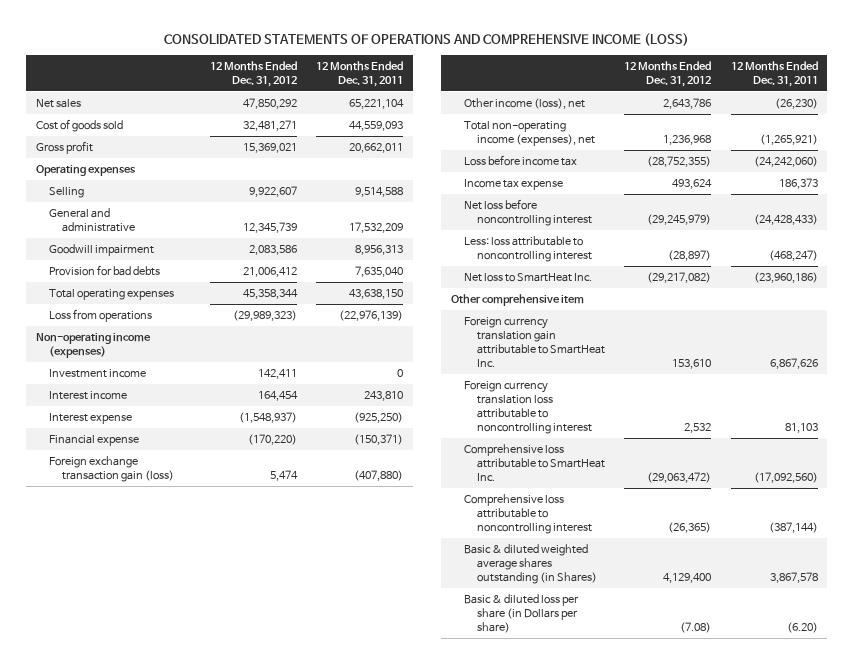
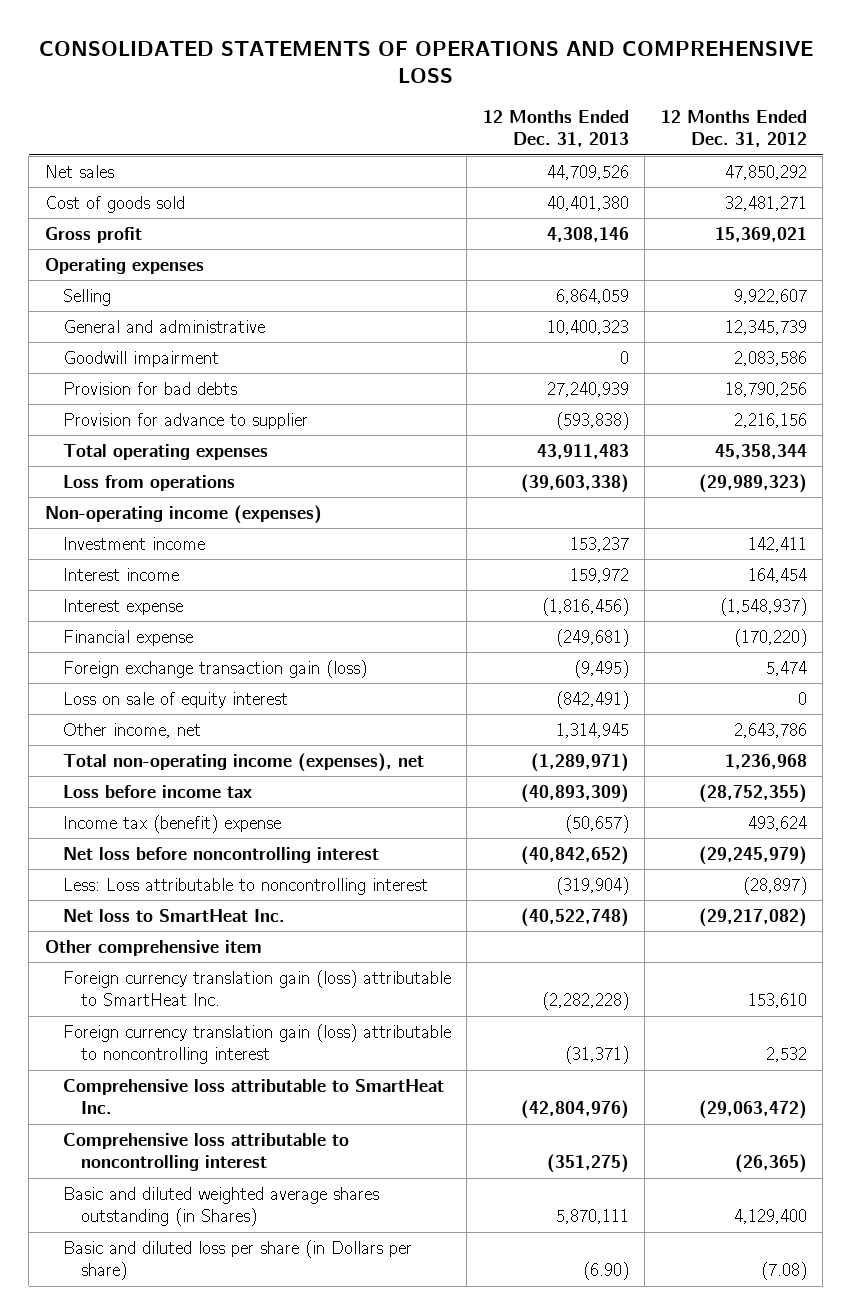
[163,32,689,46] CONSOLIDATED STATEMENTS OF OPERATIONS AND COMPREHENSIVE INCOME (LOSS) -> [38,41,813,84] CONSOLIDATED STATEMENTS OF OPERATIONS AND COMPREHENSIVE LOSS
[316,61,404,87] 12 Months Ended Dec. 31, 2011 -> none
none -> [482,109,629,148] 12 Months Ended Dec. 31, 2013
[242,267,297,278] 21,006,412 -> [724,381,807,397] 18,790,256
none -> [62,412,308,429] Provision for advance to supplier
none -> [62,691,288,708] Loss on sale of equity interest
[463,98,585,110] Other income (loss), net -> [62,722,201,738] Other income, net
[463,179,563,191] Income tax expense -> [62,814,281,833] Income tax (benefit) expense
[463,236,592,262] Less: loss attributable to noncontrolling interest -> [62,877,428,895] Less: Loss attributable to noncontrolling interest
[463,317,605,367] Foreign currency translation gain attributable to SmartHeat Inc. -> [62,969,451,1007] Foreign currency translation gain (loss) attributable to SmartHeat Inc.
[463,381,592,434] Foreign currency translation loss attributable to noncontrolling interest -> [62,1023,451,1065] Foreign currency translation gain (loss) attributable to noncontrolling interest
[463,544,597,584] Basic & diluted weighted average shares outstanding (in Shares) -> [62,1186,379,1227] Basic and diluted weighted average shares outstanding (in Shares)
[463,594,579,633] Basic & diluted loss per share (in Dollars per share) -> [62,1239,412,1281] Basic and diluted loss per share (in Dollars per share)

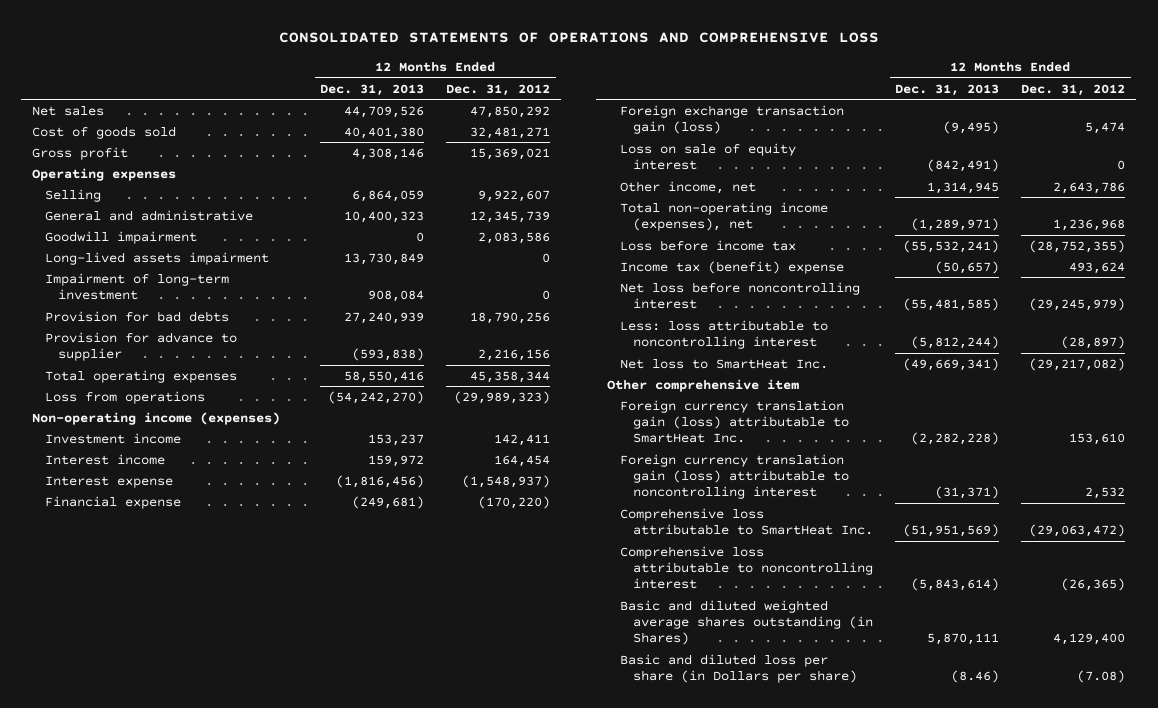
none -> [44,251,269,265] Long-lived assets impairment
none -> [44,272,229,301] Impairment of long-term investment
[536,443,629,459] 43,911,483 -> [344,370,425,383] 58,550,416
[520,473,629,493] (39,603,338) -> [328,390,425,404] (54,242,270)
[520,783,629,803] (40,893,309) -> [903,239,1000,253] (55,532,241)
[520,845,629,865] (40,842,652) -> [903,298,1000,312] (55,481,585)
[62,877,428,895] Less: Loss attributable to noncontrolling interest -> [619,319,828,350] Less: loss attributable to noncontrolling interest
[555,876,629,895] (319,904) -> [911,336,1000,350] (5,812,244)
[520,907,629,927] (40,522,748) -> [903,357,1000,371] (49,669,341)
[520,1100,629,1120] (42,804,976) -> [903,524,1000,538] (51,951,569)
[546,1154,629,1174] (351,275) -> [911,578,1000,592] (5,843,614)
[582,1262,629,1281] (6.90) -> [951,670,1000,684] (8.46)

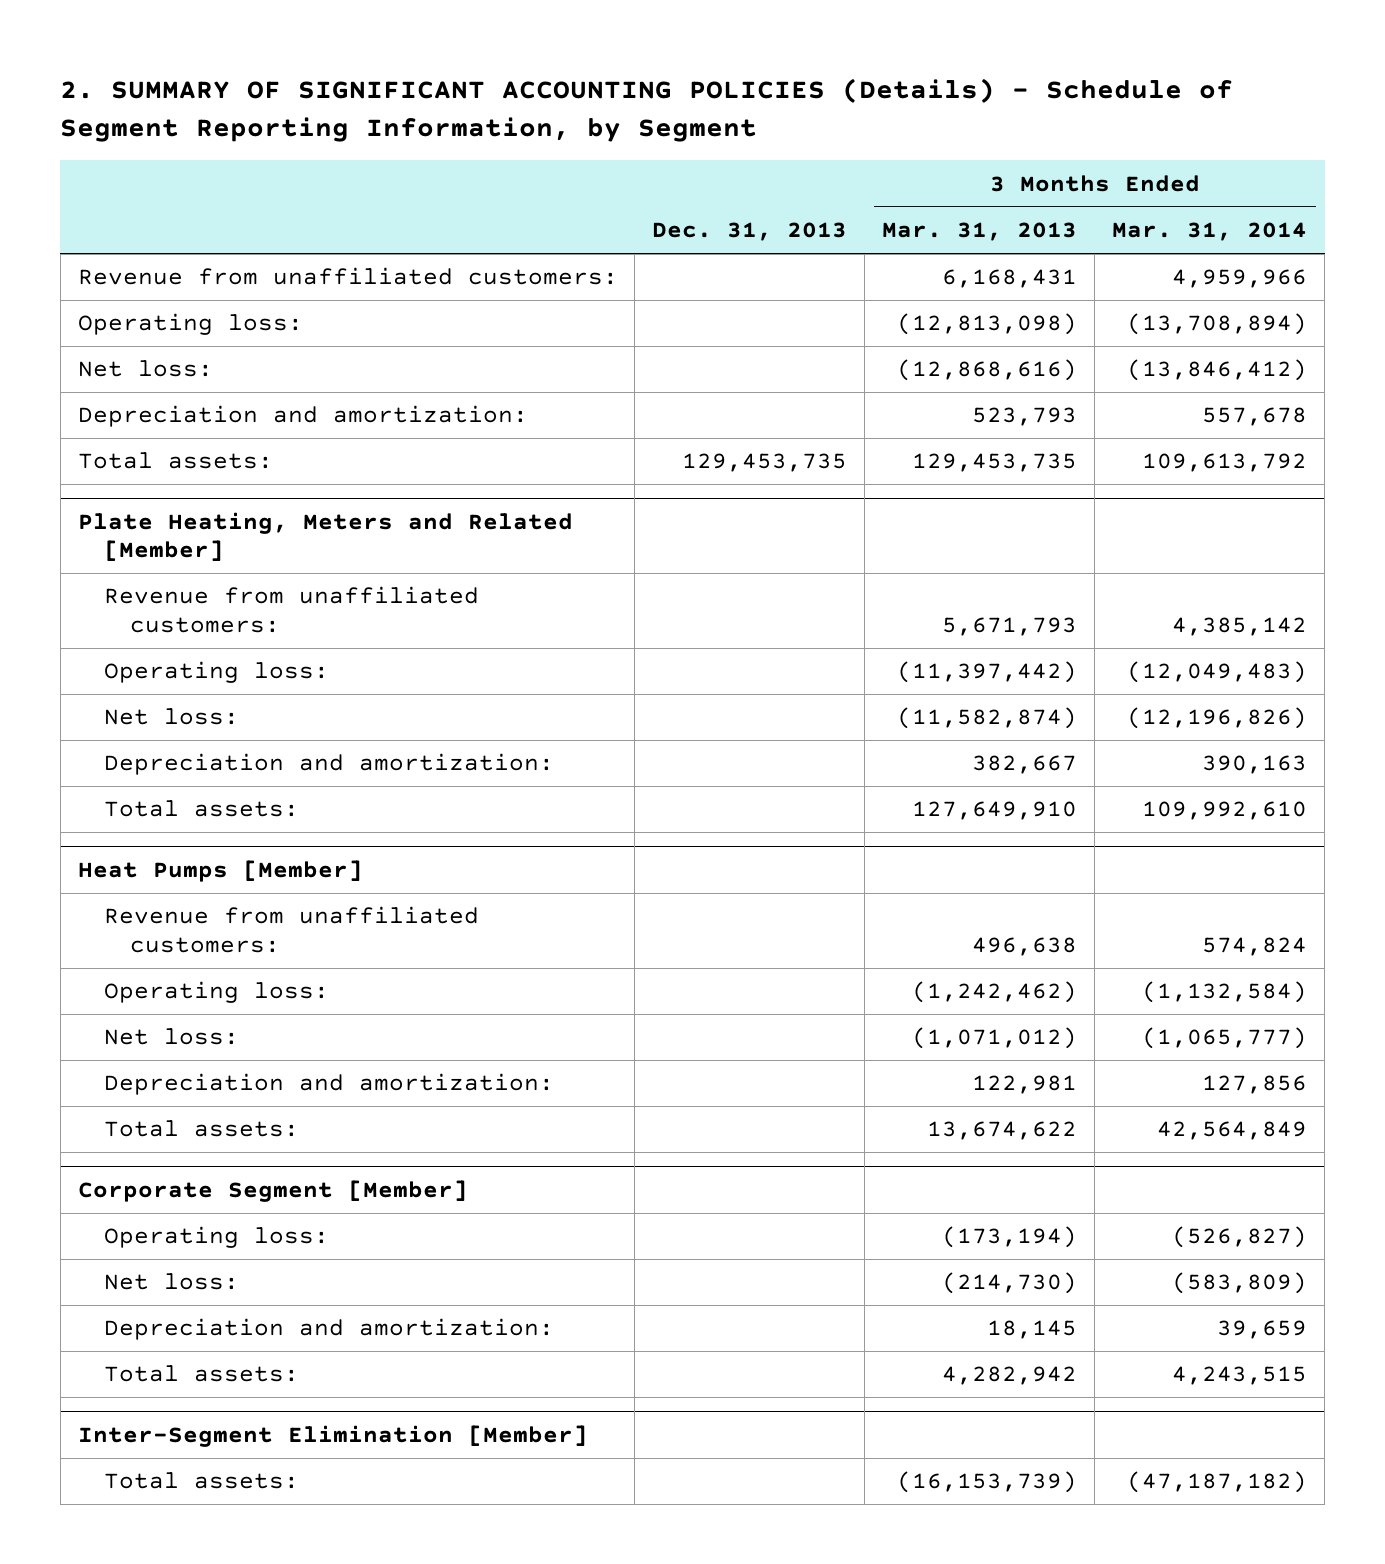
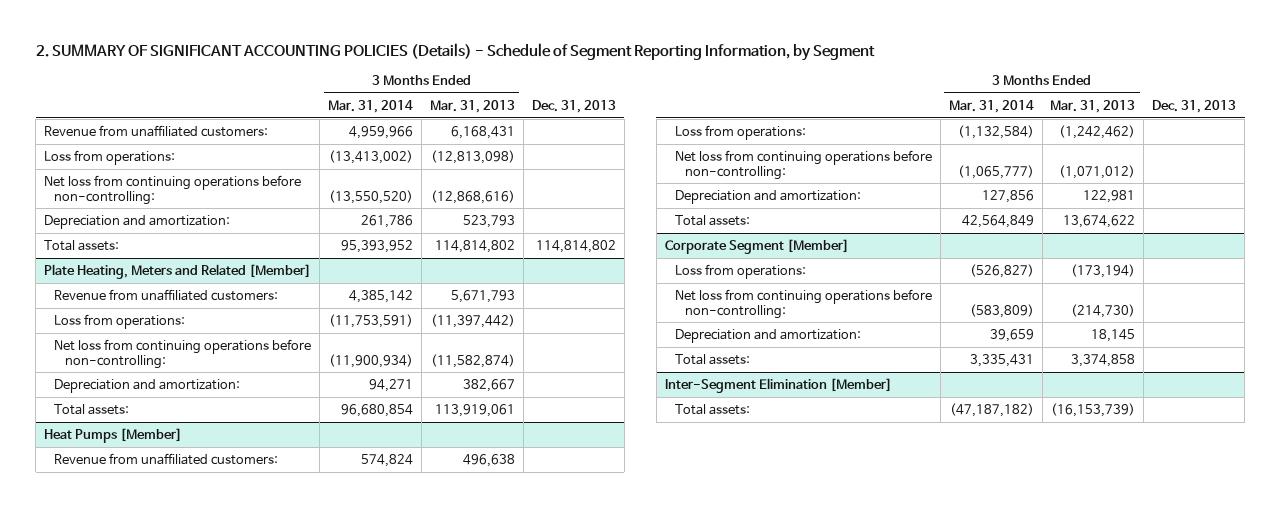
[77,313,303,336] Operating loss: -> [44,149,176,165] Loss from operations:
[1127,313,1308,336] (13,708,894) -> [329,149,414,164] (13,413,002)
[77,360,213,378] Net loss: -> [44,174,302,205] Net loss from continuing operations before non-controlling:
[1127,359,1308,382] (13,846,412) -> [329,189,414,204] (13,550,520)
[1202,407,1308,427] 557,678 -> [361,214,414,228] 261,786
[682,453,848,473] 129,453,735 -> [535,239,616,253] 114,814,802
[912,453,1078,473] 129,453,735 -> [435,239,516,253] 114,814,802
[1142,453,1308,473] 109,613,792 -> [341,239,414,253] 95,393,952
[103,661,329,684] Operating loss: -> [54,313,186,329] Loss from operations:
[1127,661,1308,684] (12,049,483) -> [329,313,414,328] (11,753,591)
[103,708,239,726] Net loss: -> [54,338,312,369] Net loss from continuing operations before non-controlling:
[1127,707,1308,730] (12,196,826) -> [329,353,414,368] (11,900,934)
[1202,755,1308,775] 390,163 -> [369,378,414,392] 94,271
[912,801,1078,821] 127,649,910 -> [435,403,516,417] 113,919,061
[1142,801,1308,821] 109,992,610 -> [341,403,414,417] 96,680,854
[103,981,329,1004] Operating loss: -> [674,124,806,140] Loss from operations:
[103,1028,239,1046] Net loss: -> [674,149,932,180] Net loss from continuing operations before non-controlling:
[103,1226,329,1249] Operating loss: -> [674,263,806,279] Loss from operations:
[103,1273,239,1291] Net loss: -> [674,288,932,319] Net loss from continuing operations before non-controlling:
[942,1366,1078,1386] 4,282,942 -> [1071,353,1136,367] 3,374,858
[1172,1366,1308,1386] 4,243,515 -> [969,353,1034,367] 3,335,431

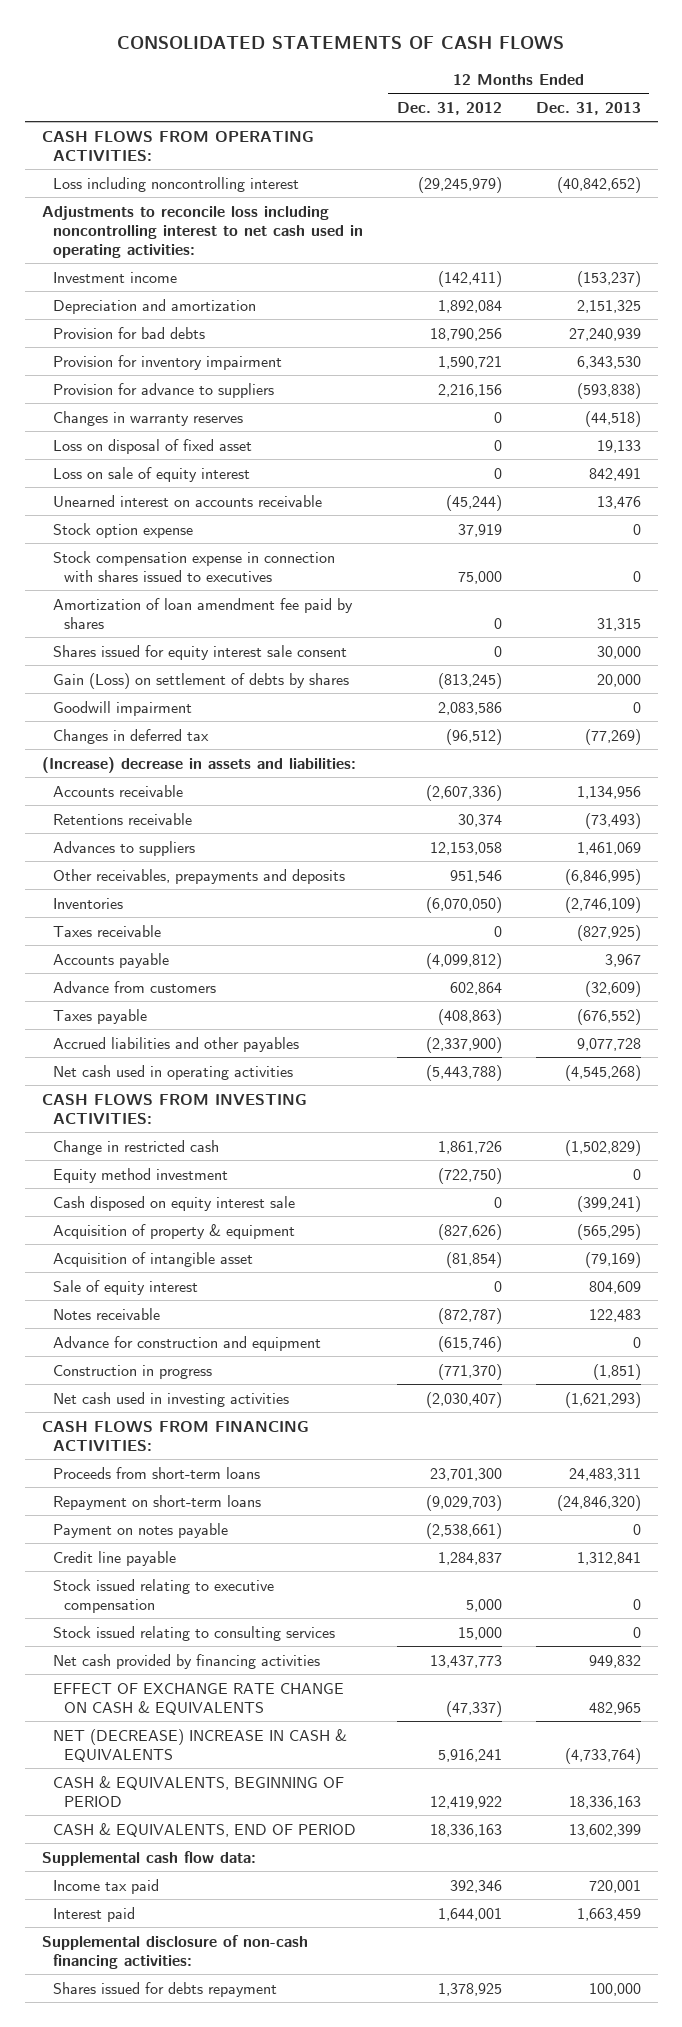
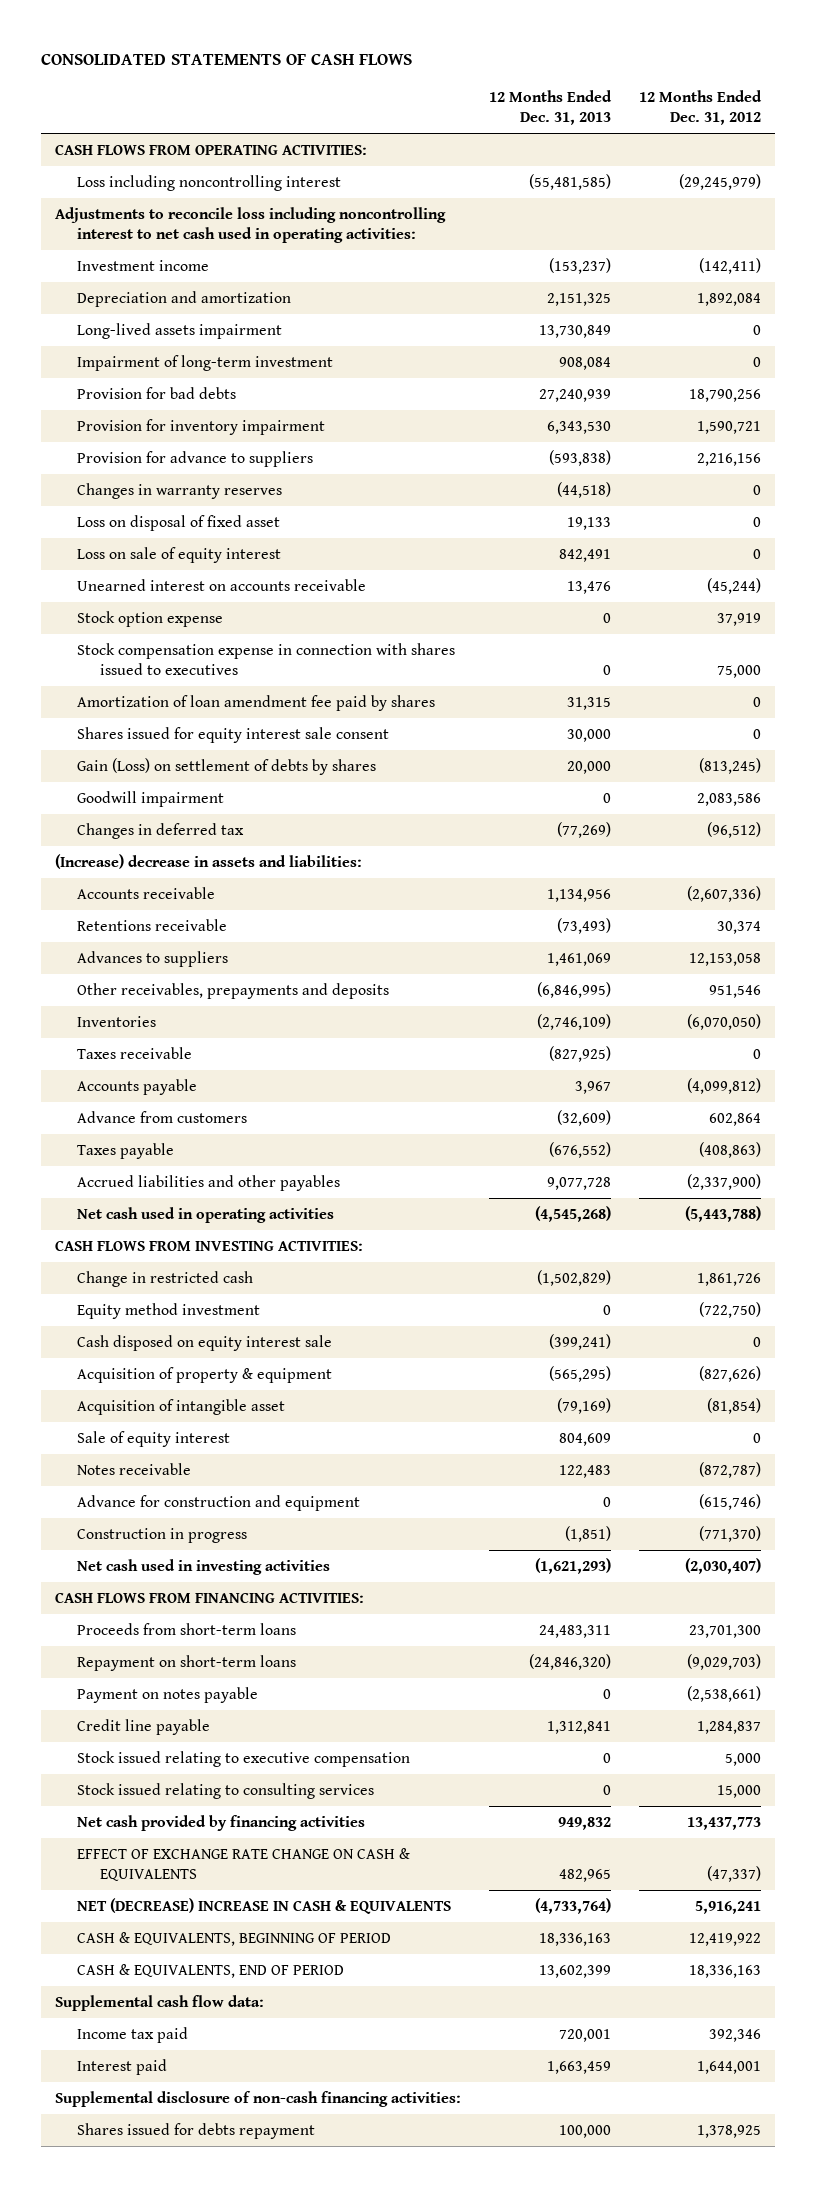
[556,176,641,193] (40,842,652) -> [528,174,611,191] (55,481,585)
none -> [77,323,283,340] Long-lived assets impairment
none -> [77,355,334,372] Impairment of long-term investment

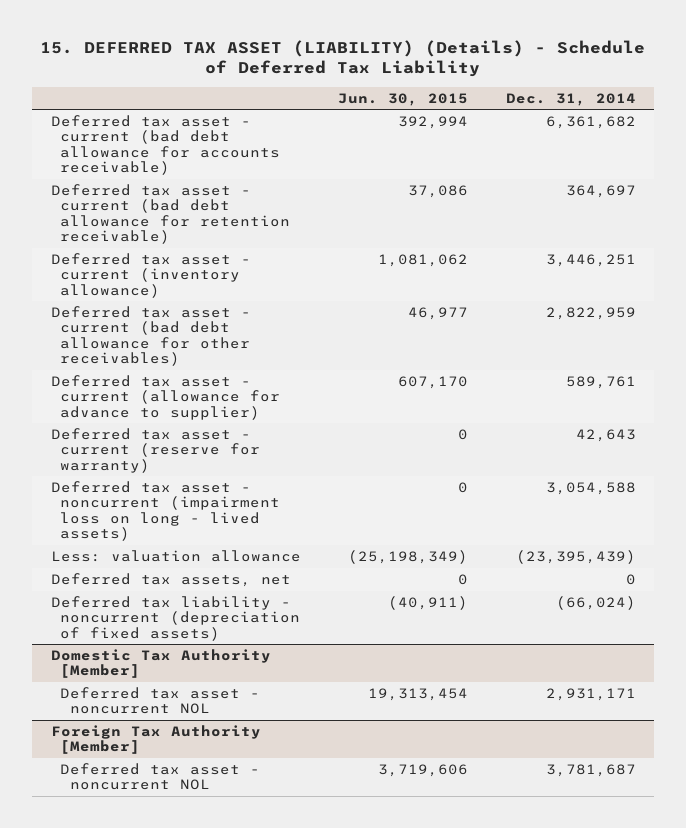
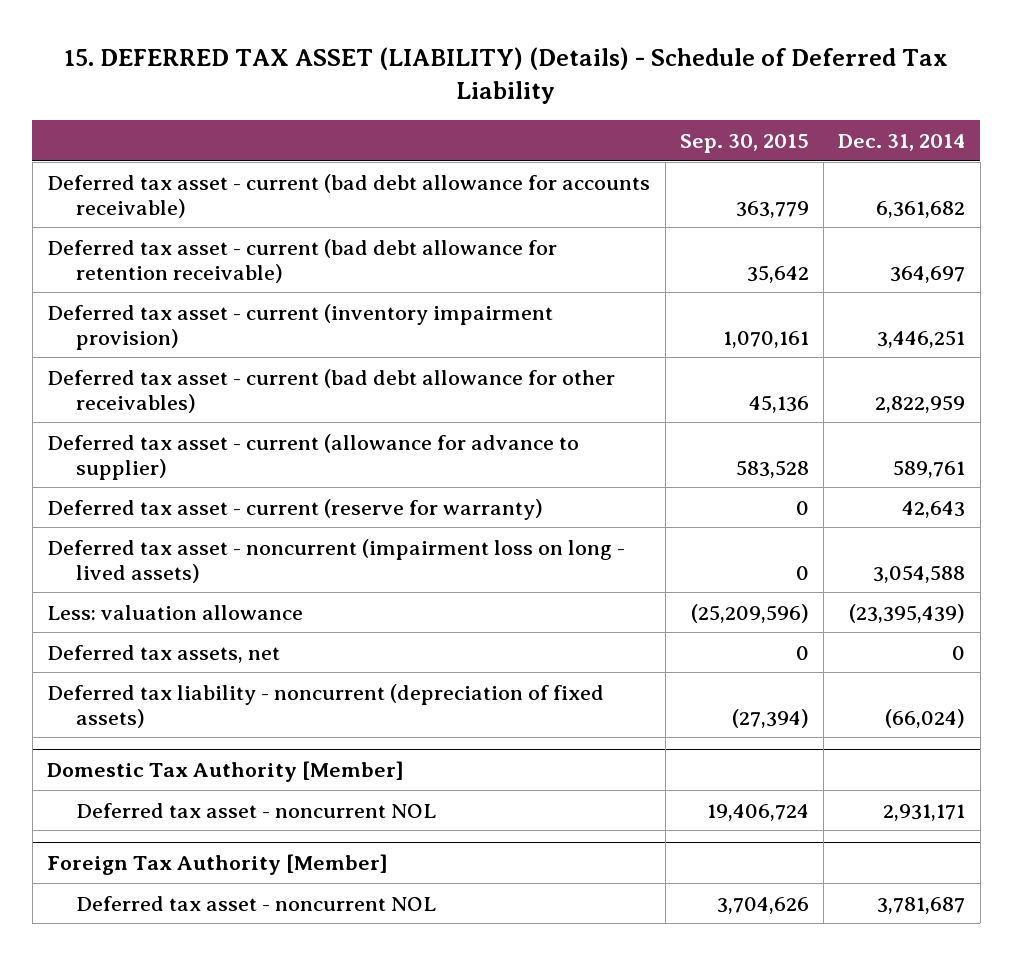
[338,92,469,106] Jun. 30, 2015 -> none
none -> [679,133,809,153] Sep. 30, 2015
[50,253,251,298] Deferred tax asset - current (inventory allowance) -> [47,303,554,350] Deferred tax asset - current (inventory impairment provision)

